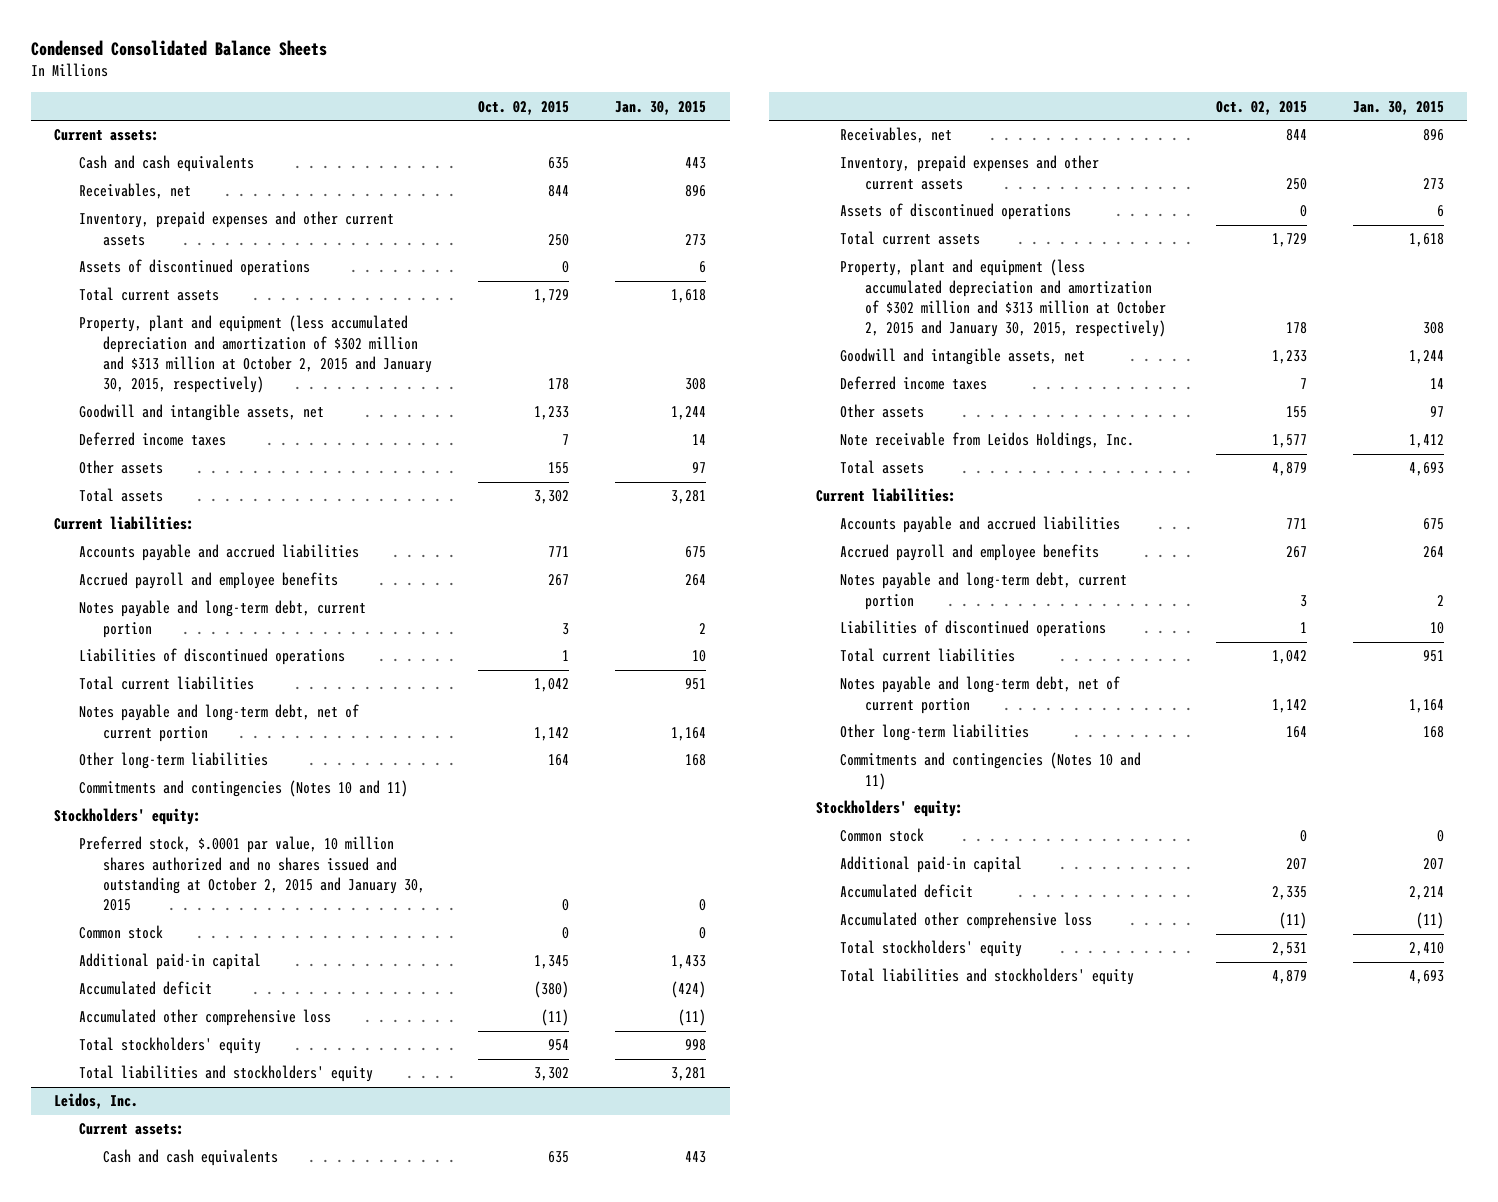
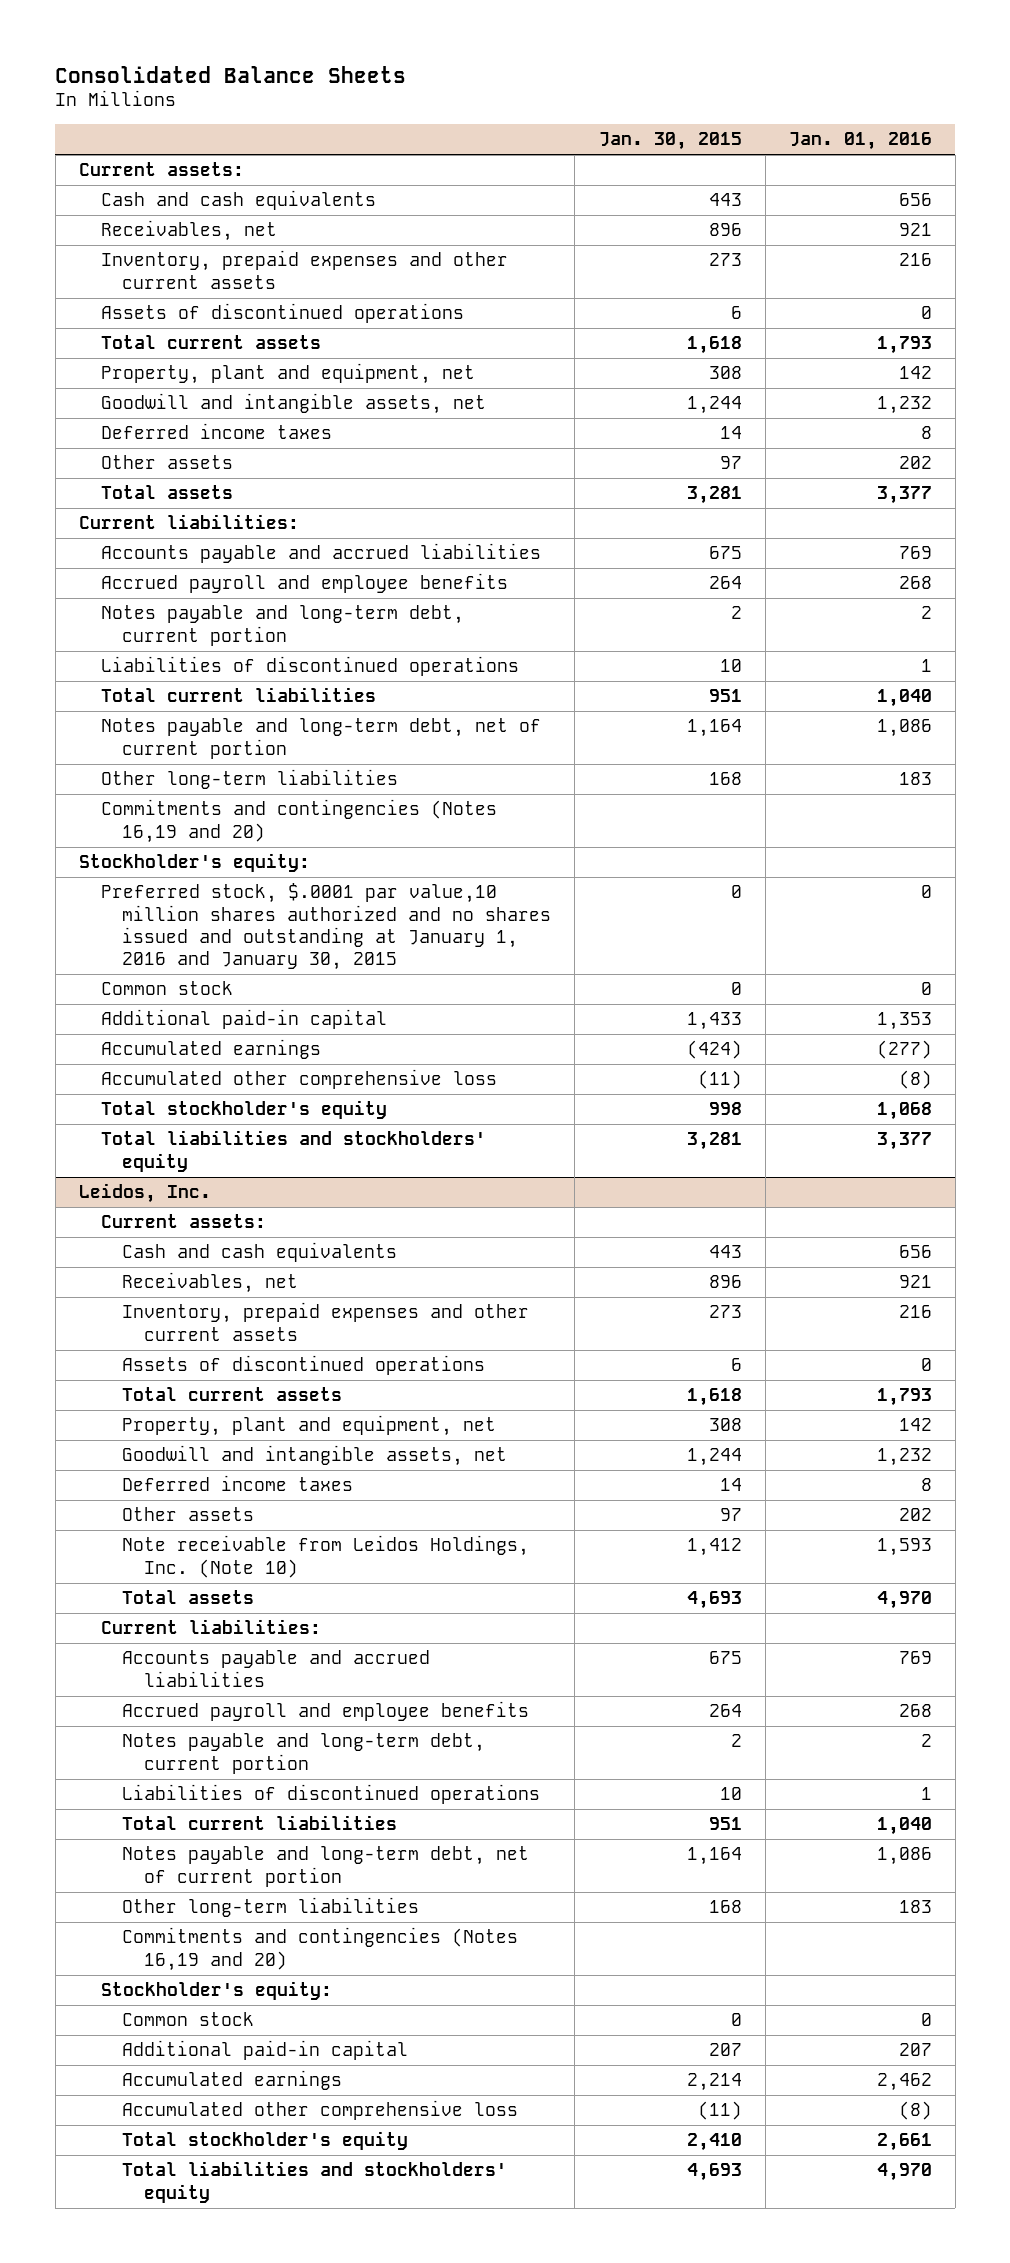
[31,40,328,57] Condensed Consolidated Balance Sheets -> [55,65,407,83] Consolidated Balance Sheets
[478,100,570,115] Oct. 02, 2015 -> none
none -> [788,132,932,151] Jan. 01, 2016
[78,315,432,394] Property, plant and equipment (less accumulated depreciation and amortization of $302 million and $313 million at October 2, 2015 and January 30, 2015, respectively) -> [100,363,475,385] Property, plant and equipment, net
[78,780,408,798] Commitments and contingencies (Notes 10 and 11) -> [100,799,497,843] Commitments and contingencies (Notes 16,19 and 20)
[54,808,202,826] Stockholders' equity: -> [78,853,310,873] Stockholder's equity:
[78,836,425,912] Preferred stock, $.0001 par value, 10 million shares authorized and no shares issued and outstanding at October 2, 2015 and January 30, 2015 -> [100,883,552,971] Preferred stock, $.0001 par value,10 million shares authorized and no shares issued and outstanding at January 1, 2016 and January 30, 2015
[78,981,212,996] Accumulated deficit -> [100,1039,321,1060] Accumulated earnings
[78,1037,261,1055] Total stockholders' equity -> [100,1100,387,1120] Total stockholder's equity
[840,259,1166,338] Property, plant and equipment (less accumulated depreciation and amortization of $302 million and $313 million at October 2, 2015 and January 30, 2015, respectively) -> [122,1415,497,1437] Property, plant and equipment, net
[840,432,1135,450] Note receivable from Leidos Holdings, Inc. -> [122,1535,530,1578] Note receivable from Leidos Holdings, Inc. (Note 10)
[840,752,1142,790] Commitments and contingencies (Notes 10 and 11) -> [122,1927,519,1971] Commitments and contingencies (Notes 16,19 and 20)
[816,800,964,818] Stockholders' equity: -> [100,1981,332,2001] Stockholder's equity:
[840,884,974,899] Accumulated deficit -> [122,2070,343,2091] Accumulated earnings
[840,940,1023,958] Total stockholders' equity -> [122,2131,409,2151] Total stockholder's equity

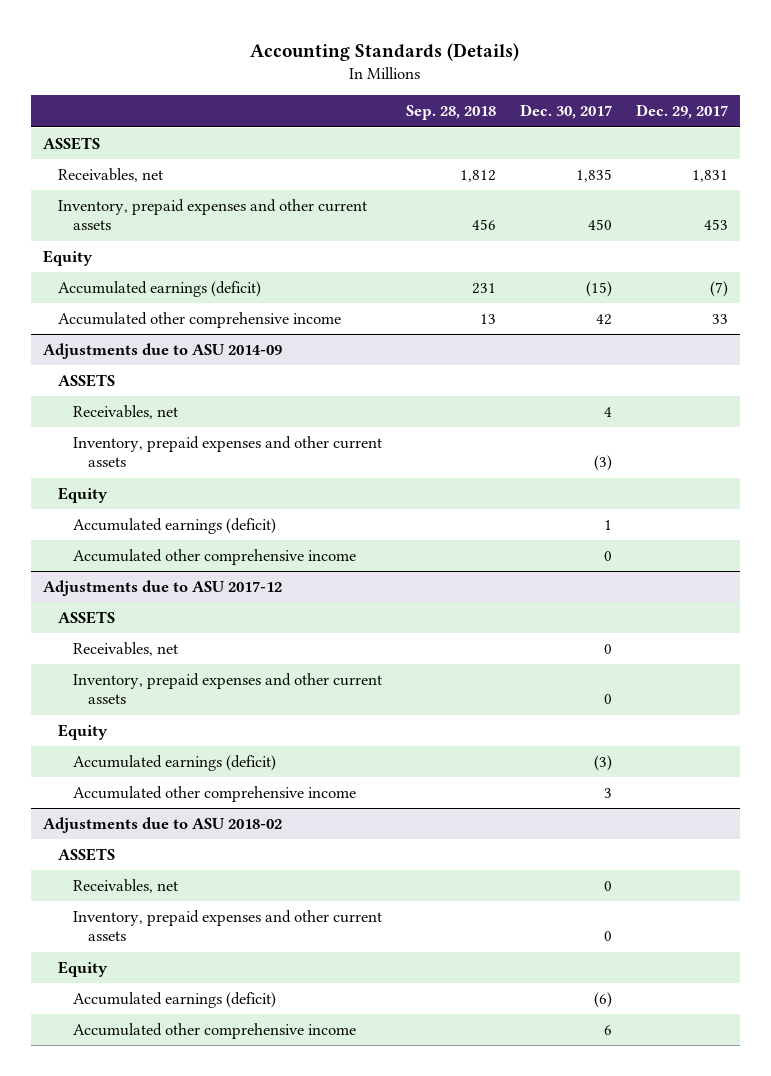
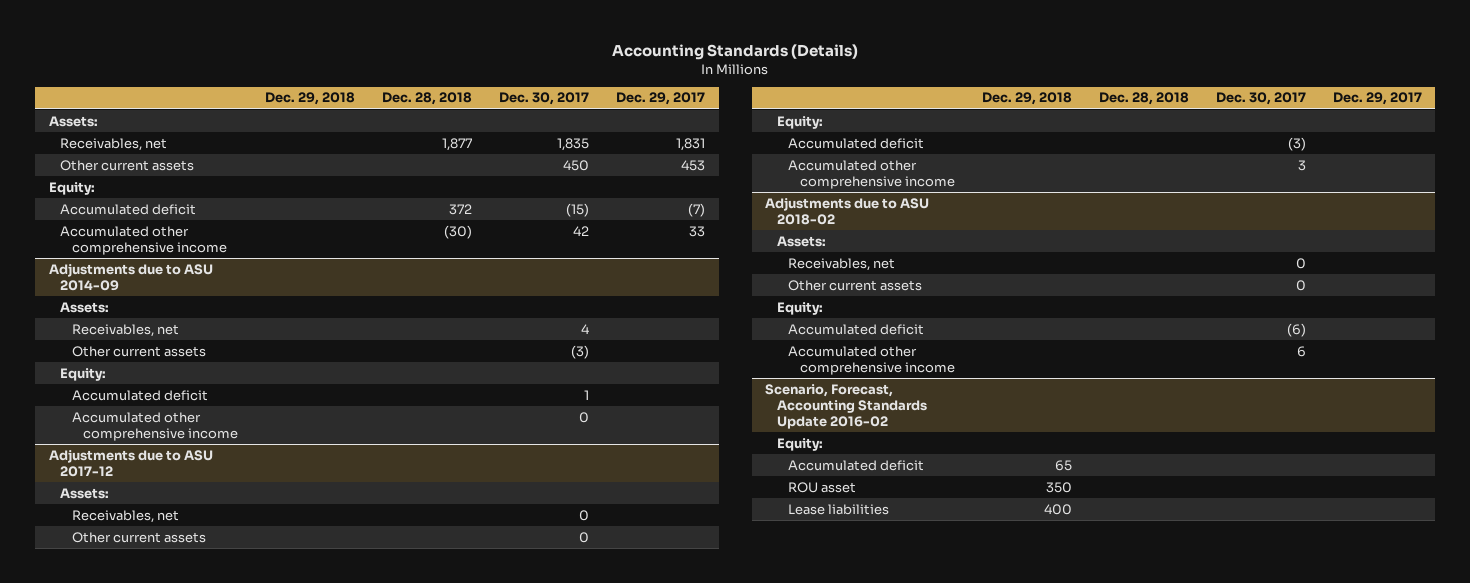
[405,105,496,121] Sep. 28, 2018 -> none
none -> [265,92,356,106] Dec. 29, 2018
none -> [382,92,473,106] Dec. 28, 2018
[42,136,100,150] ASSETS -> [48,115,98,127] Assets:
[57,198,367,231] Inventory, prepaid expenses and other current assets -> [60,159,195,171] Other current assets
[42,249,93,266] Equity -> [48,181,95,195] Equity:
[57,280,261,297] Accumulated earnings (deficit) -> [60,203,197,215] Accumulated deficit
[57,373,115,387] ASSETS -> [60,301,110,313] Assets:
[72,435,382,468] Inventory, prepaid expenses and other current assets -> [71,345,206,357] Other current assets
[57,486,108,503] Equity -> [60,367,107,381] Equity:
[72,517,276,534] Accumulated earnings (deficit) -> [71,389,208,401] Accumulated deficit
[57,610,115,624] ASSETS -> [60,487,110,499] Assets:
[72,672,382,705] Inventory, prepaid expenses and other current assets -> [71,531,206,543] Other current assets
[57,723,108,740] Equity -> [776,115,823,129] Equity:
[72,754,276,771] Accumulated earnings (deficit) -> [788,137,925,149] Accumulated deficit
[57,847,115,861] ASSETS -> [776,235,826,247] Assets:
[72,909,382,942] Inventory, prepaid expenses and other current assets -> [788,279,923,291] Other current assets
[57,960,108,977] Equity -> [776,301,823,315] Equity:
[72,991,276,1008] Accumulated earnings (deficit) -> [788,323,925,335] Accumulated deficit
none -> [765,383,927,430] Scenario, Forecast, Accounting Standards Update 2016-02
none -> [776,437,823,451] Equity:
none -> [788,459,925,471] Accumulated deficit
none -> [788,481,857,493] ROU asset
none -> [788,503,890,515] Lease liabilities

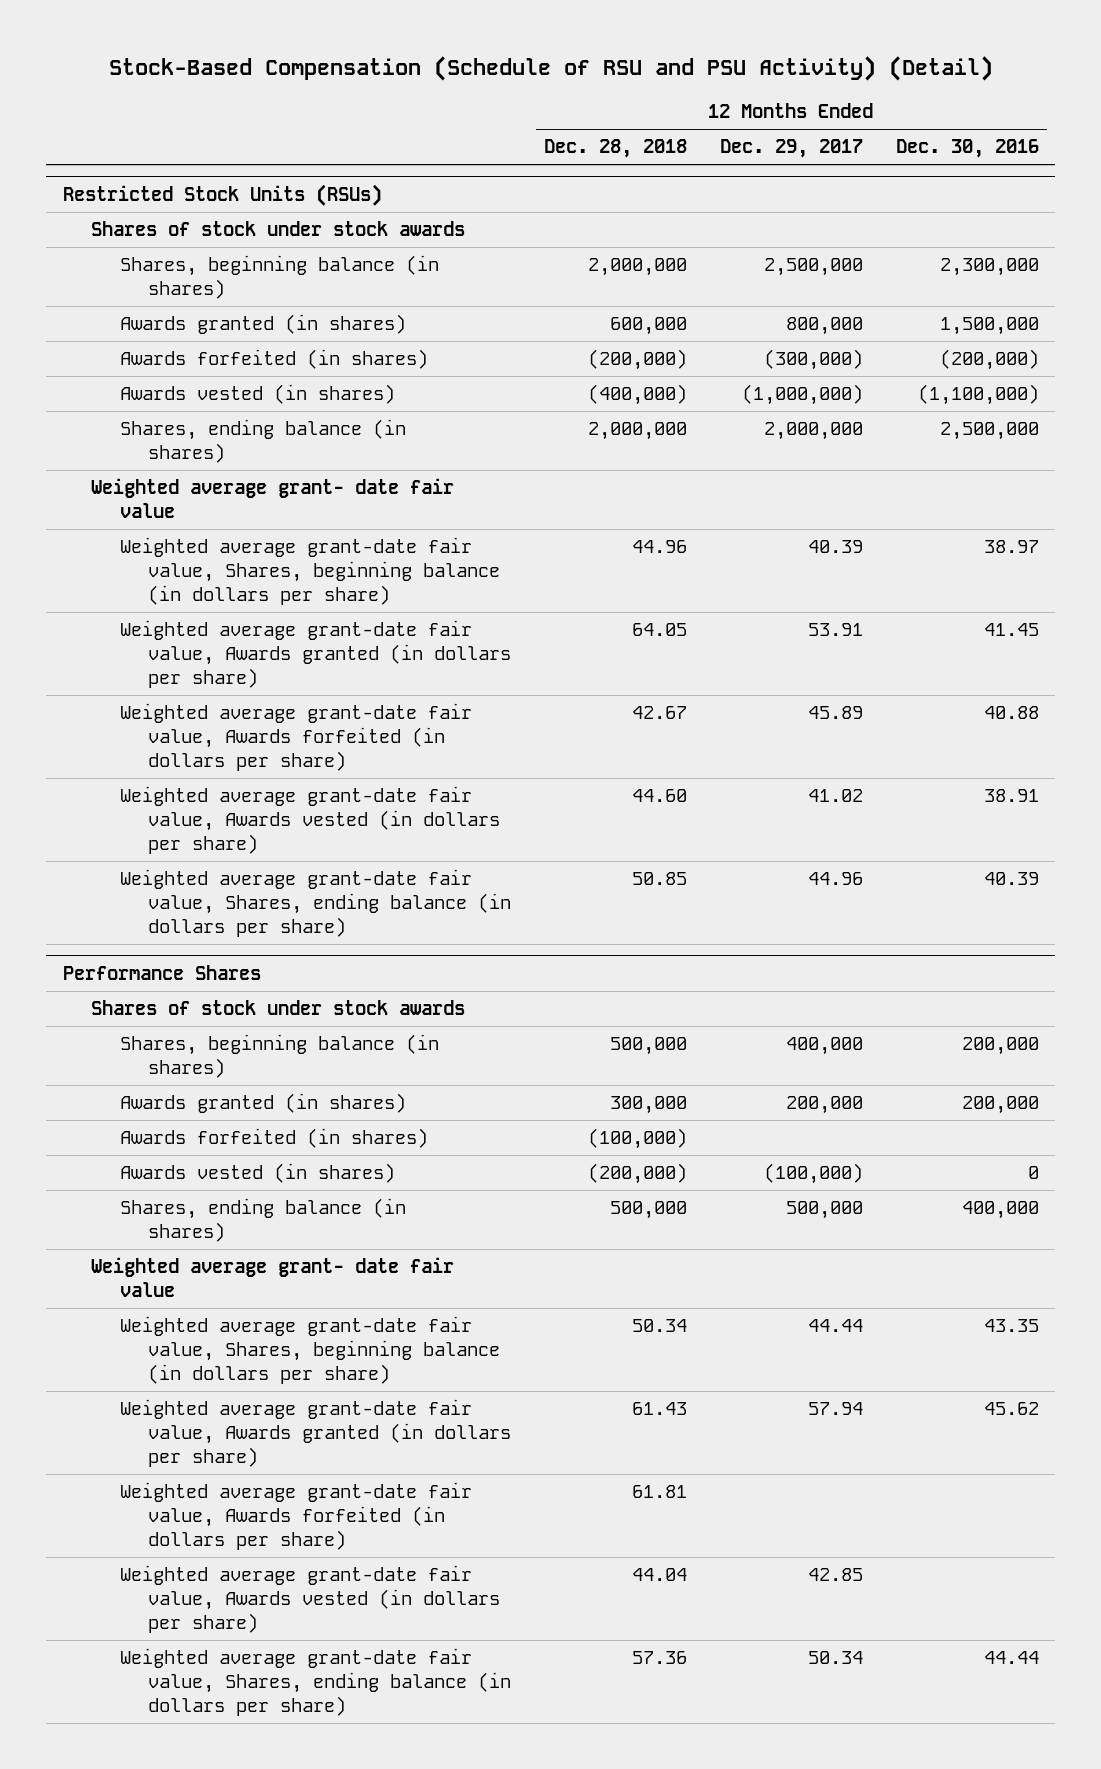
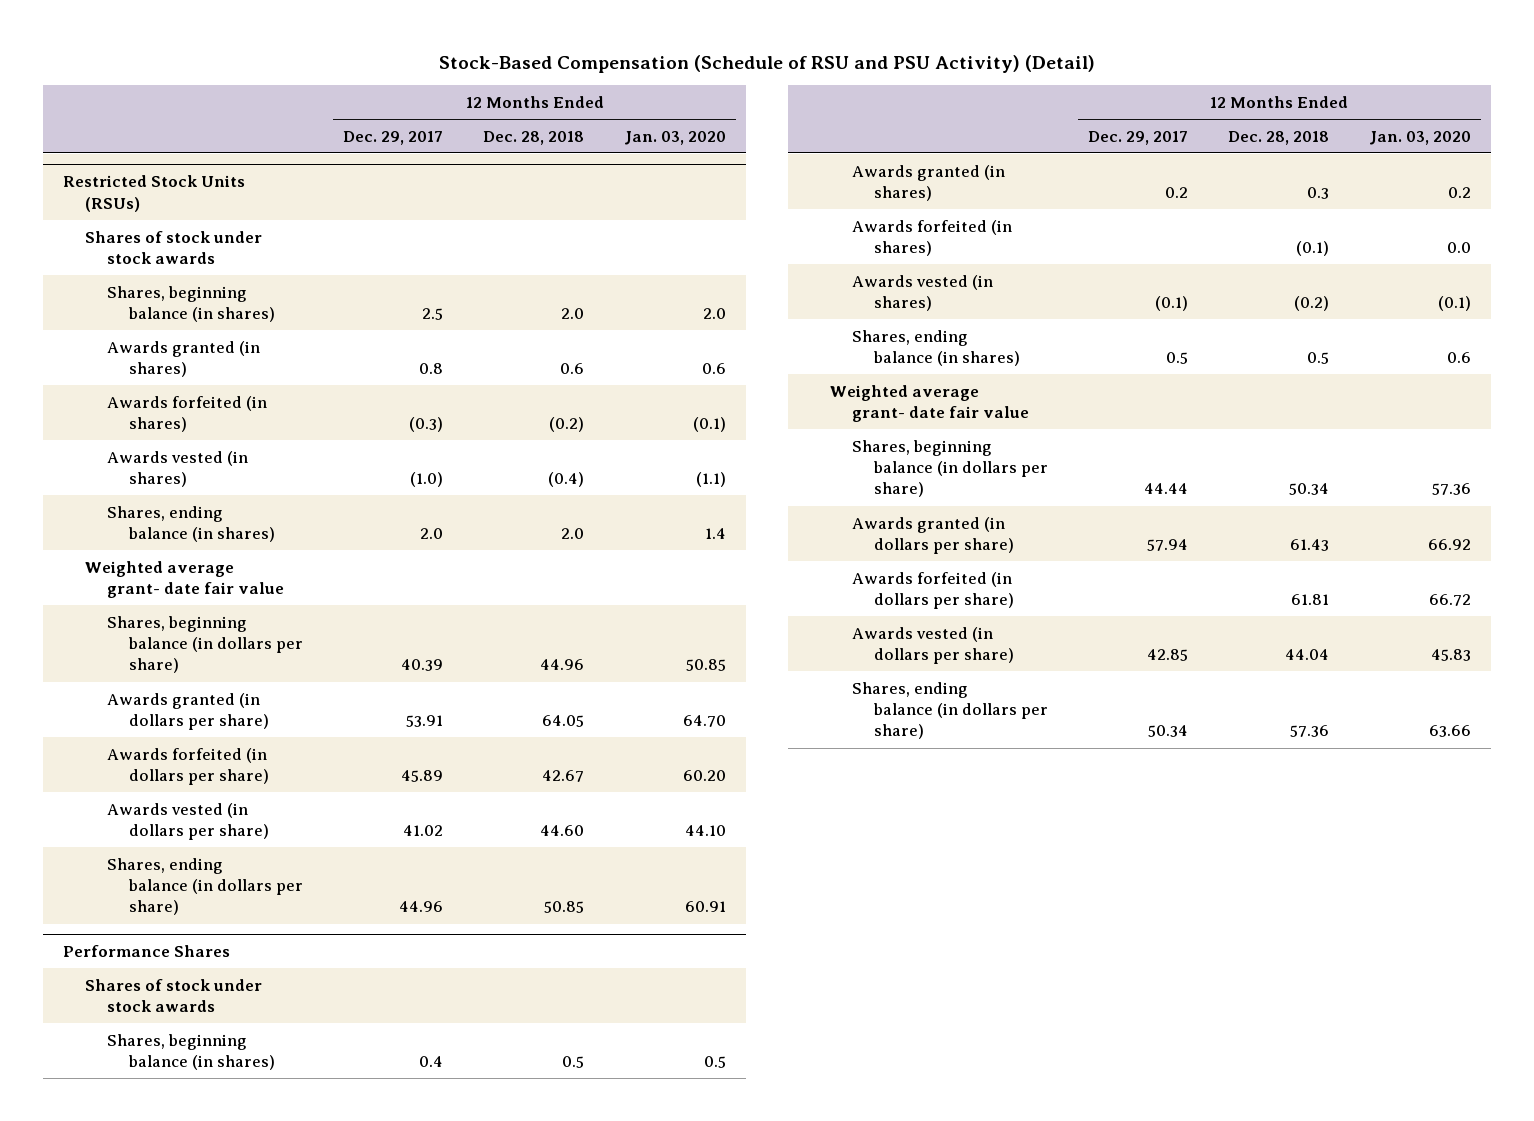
[895,139,1039,159] Dec. 30, 2016 -> none
none -> [624,130,727,145] Jan. 03, 2020
[588,258,688,277] 2,000,000 -> [561,308,585,320] 2.0
[763,258,863,277] 2,500,000 -> [422,308,444,321] 2.5
[610,317,688,336] 600,000 -> [560,363,585,375] 0.6
[785,317,863,336] 800,000 -> [419,363,444,375] 0.8
[588,349,688,371] (200,000) -> [549,417,585,433] (0.2)
[763,349,863,371] (300,000) -> [409,417,444,433] (0.3)
[588,384,688,406] (400,000) -> [548,472,585,488] (0.4)
[741,384,863,406] (1,000,000) -> [410,472,444,488] (1.0)
[588,422,688,441] 2,000,000 -> [561,528,585,540] 2.0
[763,422,863,441] 2,000,000 -> [420,528,444,540] 2.0
[119,537,501,605] Weighted average grant-date fair value, Shares, beginning balance (in dollars per share) -> [107,615,303,674] Shares, beginning balance (in dollars per share)
[119,620,512,688] Weighted average grant-date fair value, Awards granted (in dollars per share) -> [107,692,269,731] Awards granted (in dollars per share)
[119,703,472,771] Weighted average grant-date fair value, Awards forfeited (in dollars per share) -> [107,747,269,786] Awards forfeited (in dollars per share)
[119,786,501,854] Weighted average grant-date fair value, Awards vested (in dollars per share) -> [107,802,269,841] Awards vested (in dollars per share)
[119,869,512,937] Weighted average grant-date fair value, Shares, ending balance (in dollars per share) -> [107,857,303,916] Shares, ending balance (in dollars per share)
[610,1037,688,1056] 500,000 -> [562,1056,585,1069] 0.5
[785,1037,863,1056] 400,000 -> [419,1056,444,1068] 0.4
[610,1096,688,1115] 300,000 -> [1306,187,1329,200] 0.3
[785,1096,863,1115] 200,000 -> [1164,187,1188,199] 0.2
[588,1128,688,1150] (100,000) -> [1295,241,1329,257] (0.1)
[588,1163,688,1185] (200,000) -> [1293,296,1329,312] (0.2)
[763,1163,863,1185] (100,000) -> [1154,296,1188,312] (0.1)
[610,1201,688,1220] 500,000 -> [1306,352,1329,365] 0.5
[785,1201,863,1220] 500,000 -> [1165,352,1188,365] 0.5
[119,1316,501,1384] Weighted average grant-date fair value, Shares, beginning balance (in dollars per share) -> [851,439,1048,498] Shares, beginning balance (in dollars per share)
[119,1399,512,1467] Weighted average grant-date fair value, Awards granted (in dollars per share) -> [851,516,1014,555] Awards granted (in dollars per share)
[119,1482,472,1550] Weighted average grant-date fair value, Awards forfeited (in dollars per share) -> [851,571,1014,610] Awards forfeited (in dollars per share)
[119,1565,501,1633] Weighted average grant-date fair value, Awards vested (in dollars per share) -> [851,626,1014,665] Awards vested (in dollars per share)
[119,1648,512,1716] Weighted average grant-date fair value, Shares, ending balance (in dollars per share) -> [851,681,1048,740] Shares, ending balance (in dollars per share)

